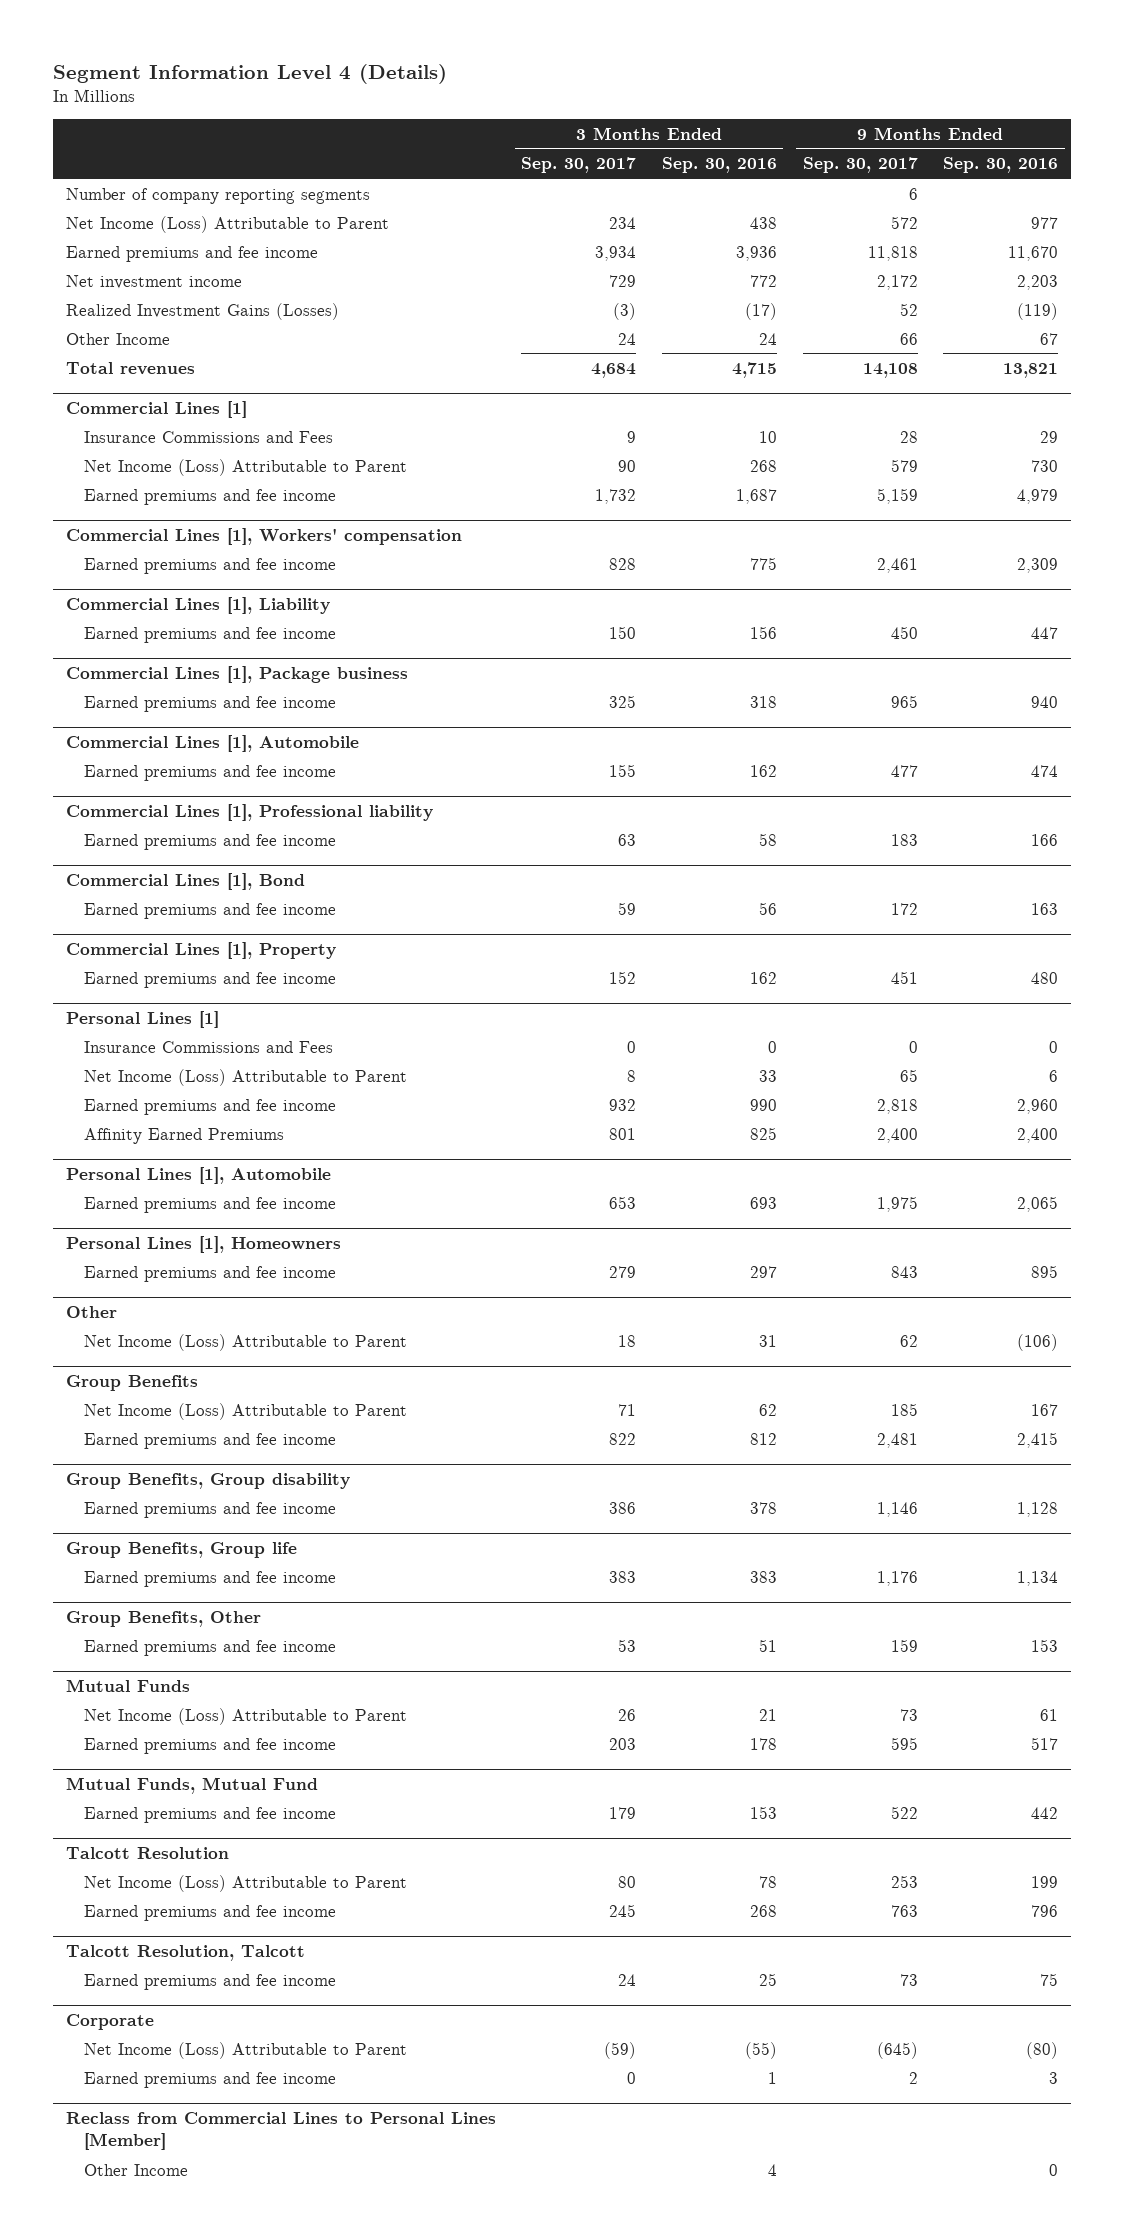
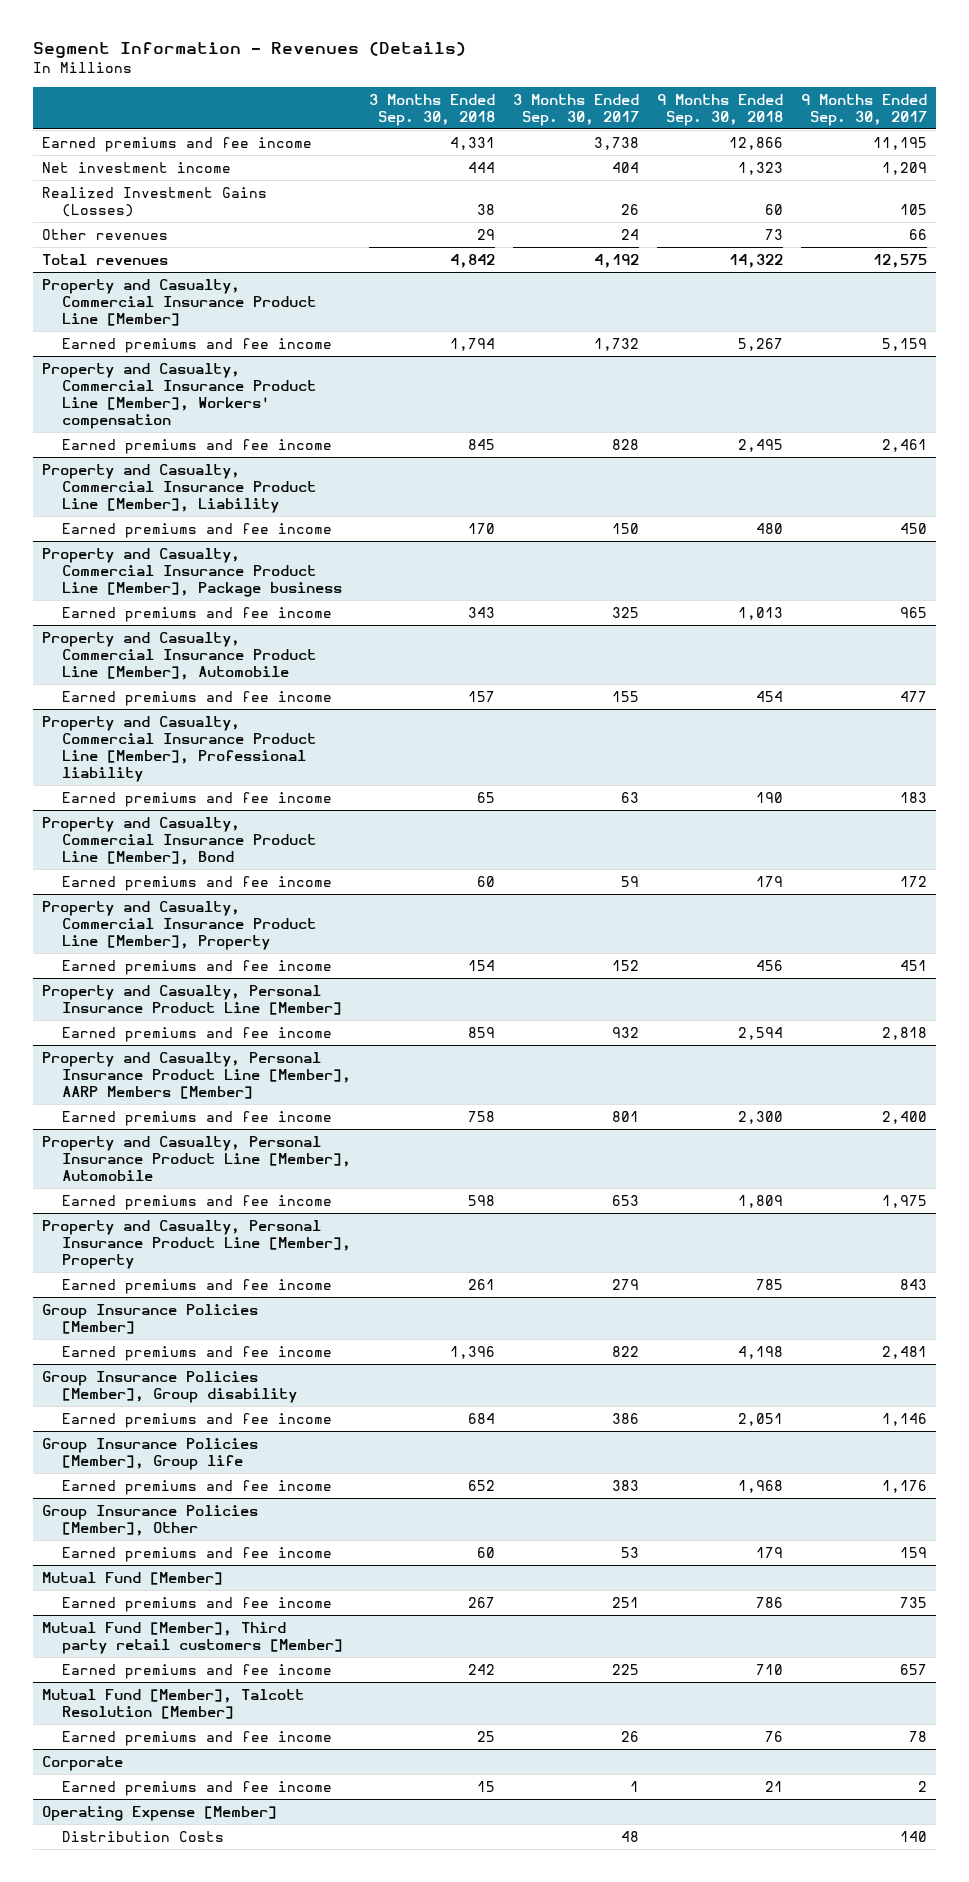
[52,64,447,85] Segment Information Level 4 (Details) -> [32,42,466,59] Segment Information - Revenues (Details)
[661,157,777,174] Sep. 30, 2016 -> none
[943,157,1059,174] Sep. 30, 2016 -> none
none -> [369,93,496,126] 3 Months Ended Sep. 30, 2018
none -> [657,93,784,126] 9 Months Ended Sep. 30, 2018
[65,187,370,204] Number of company reporting segments -> none
[65,215,389,233] Net Income (Loss) Attributable to Parent -> none
[83,430,333,443] Insurance Commissions and Fees -> none
[83,458,407,476] Net Income (Loss) Attributable to Parent -> none
[595,245,637,261] 3,934 -> [594,136,640,150] 3,738
[867,245,918,261] 11,818 -> [873,136,928,150] 11,195
[609,274,637,287] 729 -> [612,161,640,173] 404
[876,274,918,290] 2,172 -> [882,161,928,175] 1,209
[613,302,637,320] (3) -> [621,203,640,215] 26
[899,302,918,316] 52 -> [900,203,928,215] 105
[65,332,170,345] Other Income -> [41,228,168,240] Other revenues
[591,362,637,378] 4,684 -> [594,253,640,268] 4,192
[862,362,918,378] 14,108 -> [873,253,928,268] 12,575
[65,400,247,418] Commercial Lines [1] -> [41,278,316,326] Property and Casualty, Commercial Insurance Product Line [Member]
[65,527,462,545] Commercial Lines [1], Workers' compensation -> none
none -> [41,362,316,429] Property and Casualty, Commercial Insurance Product Line [Member], Workers' compensation
[65,596,330,614] Commercial Lines [1], Liability -> none
none -> [41,463,316,513] Property and Casualty, Commercial Insurance Product Line [Member], Liability
[65,665,408,683] Commercial Lines [1], Package business -> none
none -> [41,547,342,597] Property and Casualty, Commercial Insurance Product Line [Member], Package business
[65,734,359,752] Commercial Lines [1], Automobile -> none
none -> [41,631,316,680] Property and Casualty, Commercial Insurance Product Line [Member], Automobile
[65,803,433,821] Commercial Lines [1], Professional liability -> none
none -> [41,715,316,782] Property and Casualty, Commercial Insurance Product Line [Member], Professional liability
[65,872,305,890] Commercial Lines [1], Bond -> none
none -> [41,816,316,865] Property and Casualty, Commercial Insurance Product Line [Member], Bond
[65,941,336,959] Commercial Lines [1], Property -> none
none -> [41,900,316,950] Property and Casualty, Commercial Insurance Product Line [Member], Property
[83,1040,333,1053] Insurance Commissions and Fees -> none
[83,1068,407,1086] Net Income (Loss) Attributable to Parent -> none
[65,1010,219,1028] Personal Lines [1] -> [41,984,342,1015] Property and Casualty, Personal Insurance Product Line [Member]
[65,1166,331,1184] Personal Lines [1], Automobile -> none
none -> [41,1051,351,1099] Property and Casualty, Personal Insurance Product Line [Member], AARP Members [Member]
[83,1127,284,1144] Affinity Earned Premiums -> [61,1110,332,1126] Earned premiums and fee income
none -> [41,1135,351,1181] Property and Casualty, Personal Insurance Product Line [Member], Automobile
[65,1235,341,1253] Personal Lines [1], Homeowners -> none
none -> [41,1219,351,1269] Property and Casualty, Personal Insurance Product Line [Member], Property
[65,1305,117,1318] Other -> none
[83,1333,407,1351] Net Income (Loss) Attributable to Parent -> none
[83,1402,407,1420] Net Income (Loss) Attributable to Parent -> none
[65,1374,198,1391] Group Benefits -> [41,1303,258,1334] Group Insurance Policies [Member]
[65,1472,350,1489] Group Benefits, Group disability -> none
none -> [41,1370,297,1403] Group Insurance Policies [Member], Group disability
[65,1541,297,1558] Group Benefits, Group life -> none
none -> [41,1437,258,1470] Group Insurance Policies [Member], Group life
[65,1610,261,1627] Group Benefits, Other -> none
none -> [41,1504,258,1536] Group Insurance Policies [Member], Other
[83,1707,407,1725] Net Income (Loss) Attributable to Parent -> none
[65,1776,318,1794] Mutual Funds, Mutual Fund -> none
[65,1846,229,1859] Talcott Resolution -> none
[83,1874,407,1892] Net Income (Loss) Attributable to Parent -> none
[65,1944,305,1961] Talcott Resolution, Talcott -> none
[83,1973,336,1990] Earned premiums and fee income -> none
[65,1678,190,1692] Mutual Funds -> [41,1571,223,1585] Mutual Fund [Member]
[609,1737,637,1750] 203 -> [612,1596,640,1608] 251
[890,1736,918,1750] 595 -> [900,1596,928,1608] 735
none -> [41,1621,343,1654] Mutual Fund [Member], Third party retail customers [Member]
[609,1806,637,1819] 179 -> [612,1663,640,1675] 225
[890,1805,918,1819] 522 -> [900,1663,928,1675] 657
none -> [41,1688,304,1719] Mutual Fund [Member], Talcott Resolution [Member]
[609,1903,637,1917] 245 -> [621,1730,640,1742] 26
[890,1904,918,1917] 763 -> [909,1730,928,1742] 78
[83,2041,407,2059] Net Income (Loss) Attributable to Parent -> none
[65,2111,496,2150] Reclass from Commercial Lines to Personal Lines [Member] -> none
[83,2163,188,2176] Other Income -> none
[627,2071,637,2084] 0 -> [630,1780,640,1792] 1
none -> [41,1805,277,1821] Operating Expense [Member]
none -> [61,1830,224,1842] Distribution Costs

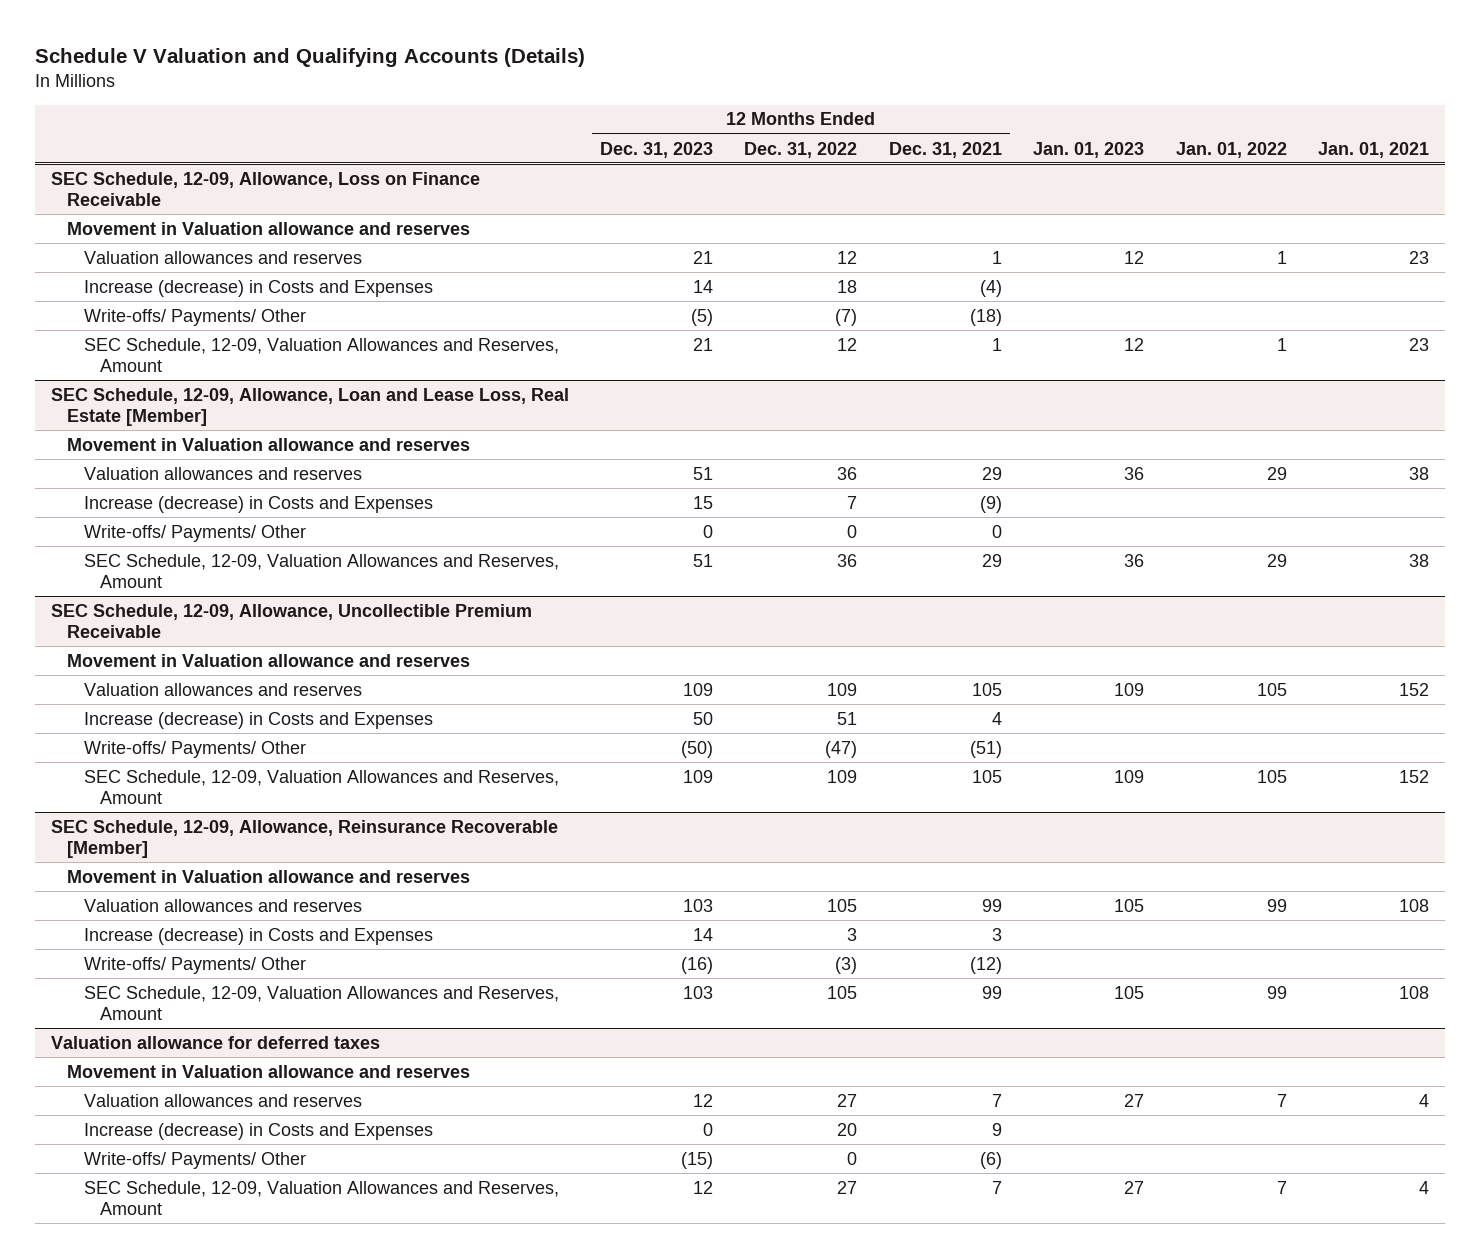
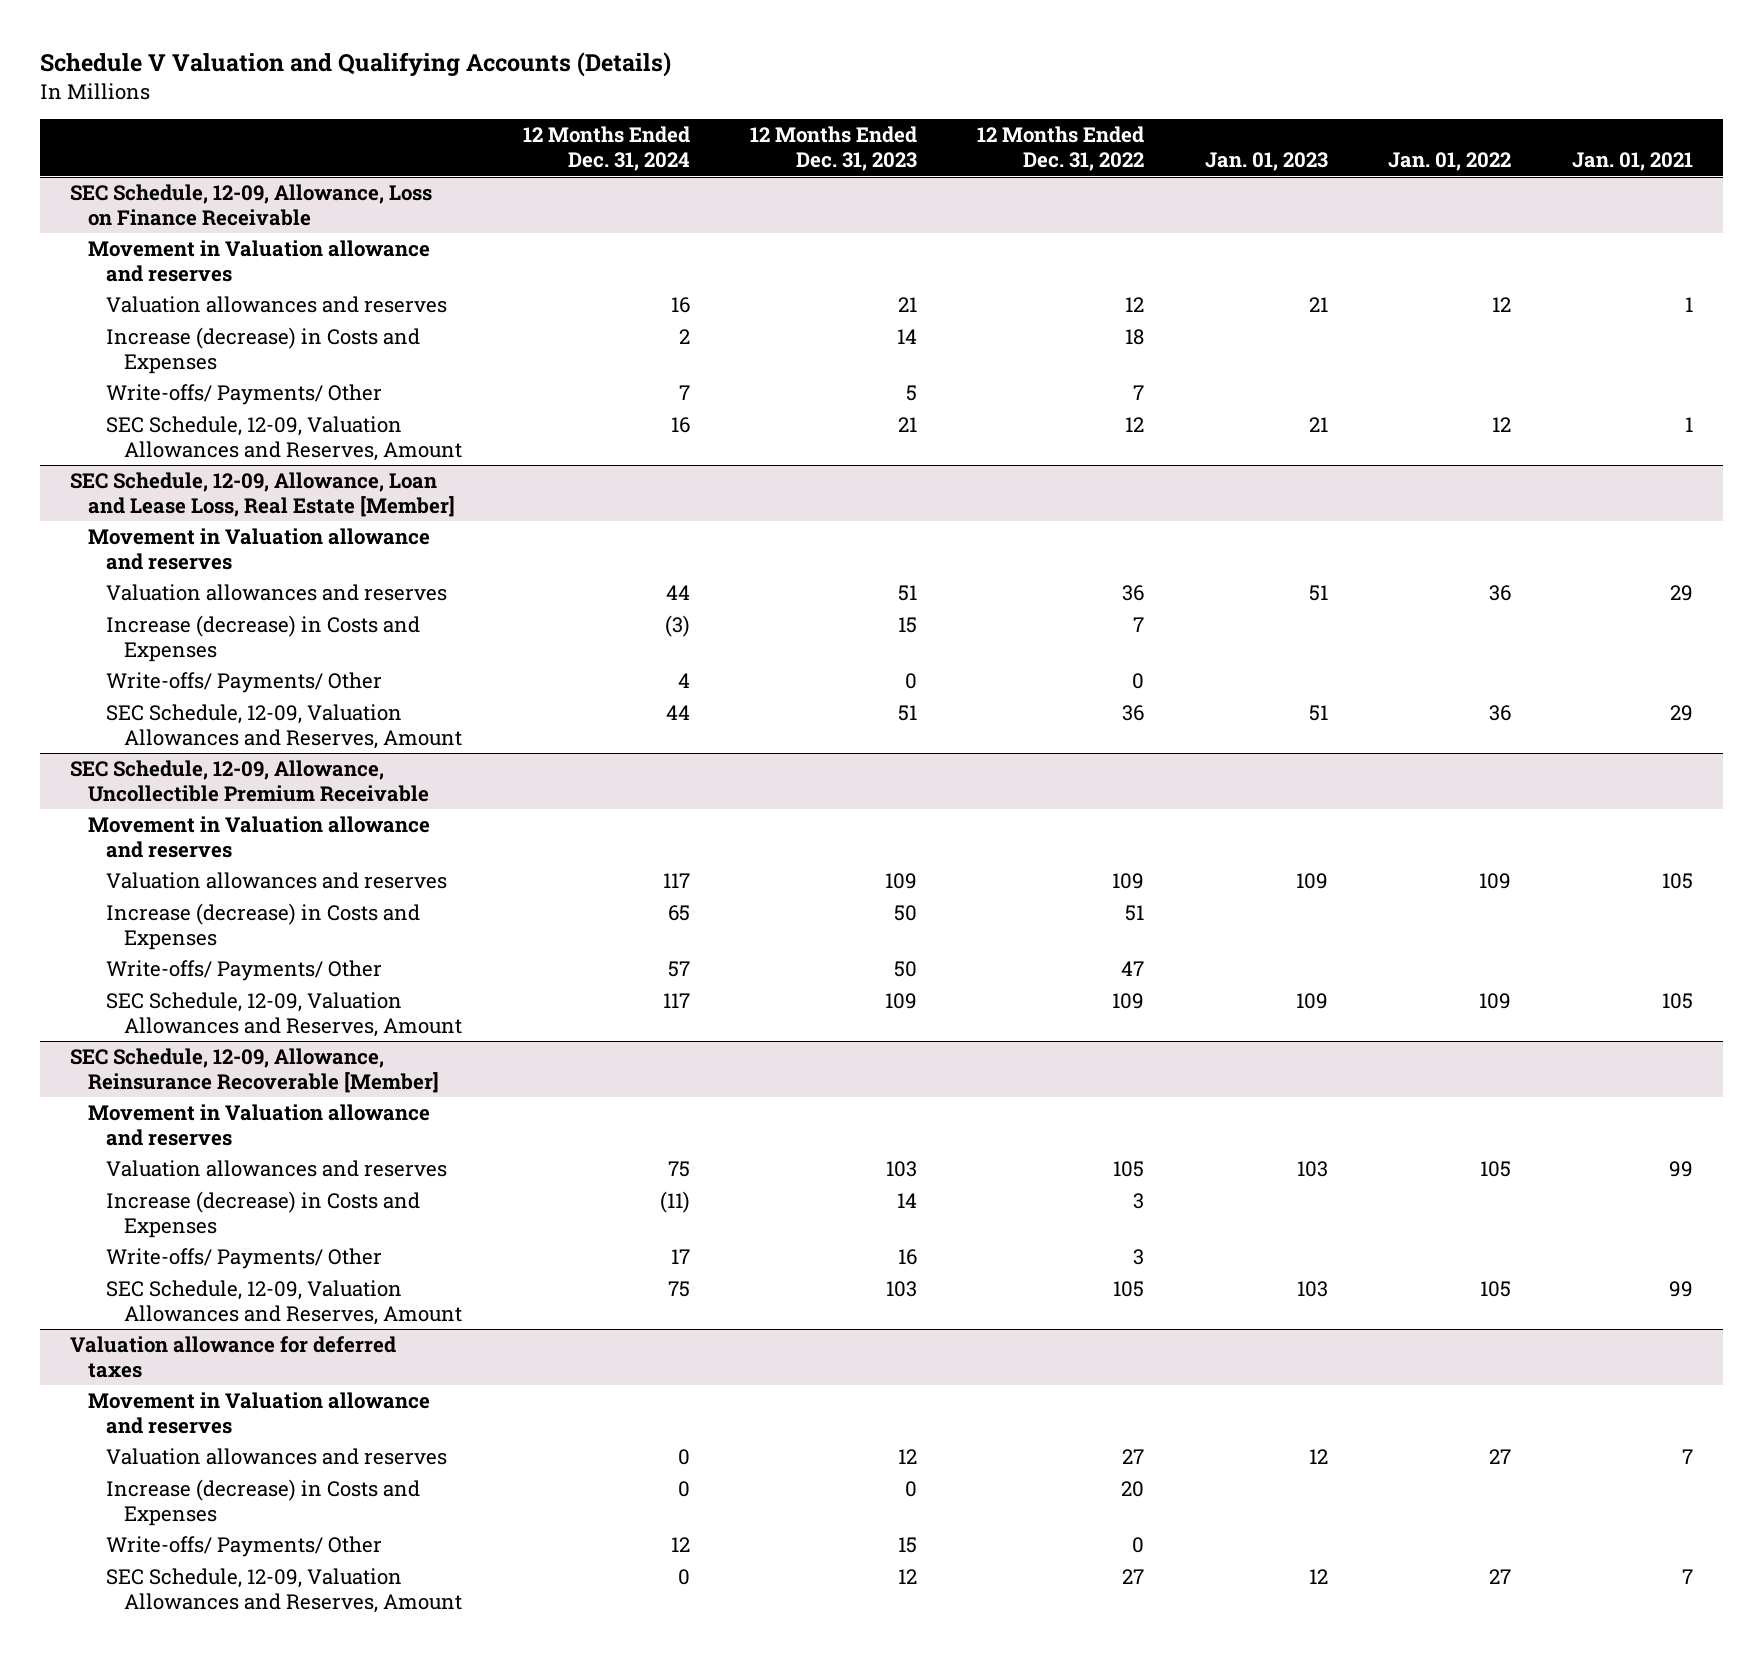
[888,141,1002,158] Dec. 31, 2021 -> none
none -> [522,126,690,172] 12 Months Ended Dec. 31, 2024
[1124,250,1145,264] 12 -> [1308,297,1328,313] 21
[1276,250,1287,264] 1 -> [1492,297,1512,313] 12
[1409,250,1430,264] 23 -> [1684,297,1693,313] 1
[690,308,713,326] (5) -> [906,385,918,402] 5
[835,308,858,326] (7) -> [1133,385,1145,401] 7
[1124,337,1145,351] 12 -> [1308,417,1328,433] 21
[1276,337,1287,351] 1 -> [1492,417,1512,433] 12
[1409,337,1430,351] 23 -> [1684,417,1693,433] 1
[1124,466,1145,480] 36 -> [1308,585,1328,602] 51
[1266,466,1287,480] 29 -> [1489,585,1512,602] 36
[1409,466,1430,480] 38 -> [1669,585,1693,602] 29
[1124,553,1145,567] 36 -> [1308,705,1328,722] 51
[1266,553,1287,567] 29 -> [1489,705,1512,722] 36
[1409,553,1430,567] 38 -> [1669,705,1693,722] 29
[1256,682,1287,696] 105 -> [1479,873,1512,890] 109
[1399,682,1430,696] 152 -> [1661,873,1693,890] 105
[680,740,713,758] (50) -> [894,961,918,978] 50
[825,740,858,758] (47) -> [1121,961,1145,977] 47
[1256,769,1287,783] 105 -> [1479,993,1512,1010] 109
[1399,769,1430,783] 152 -> [1661,993,1693,1010] 105
[1114,898,1145,912] 105 -> [1296,1161,1328,1178] 103
[1266,898,1287,912] 99 -> [1480,1161,1512,1178] 105
[1399,898,1430,912] 108 -> [1668,1161,1693,1178] 99
[680,956,713,974] (16) -> [898,1249,918,1266] 16
[835,956,858,974] (3) -> [1133,1249,1145,1266] 3
[1114,985,1145,999] 105 -> [1296,1281,1328,1298] 103
[1266,985,1287,999] 99 -> [1480,1281,1512,1298] 105
[1399,985,1430,999] 108 -> [1668,1281,1693,1298] 99
[1124,1093,1145,1107] 27 -> [1308,1449,1328,1465] 12
[1276,1093,1287,1107] 7 -> [1489,1449,1512,1465] 27
[1419,1093,1430,1107] 4 -> [1681,1449,1693,1465] 7
[680,1151,713,1169] (15) -> [898,1537,918,1554] 15
[1124,1180,1145,1194] 27 -> [1308,1569,1328,1585] 12
[1276,1180,1287,1194] 7 -> [1489,1569,1512,1585] 27
[1419,1180,1430,1194] 4 -> [1681,1569,1693,1585] 7

